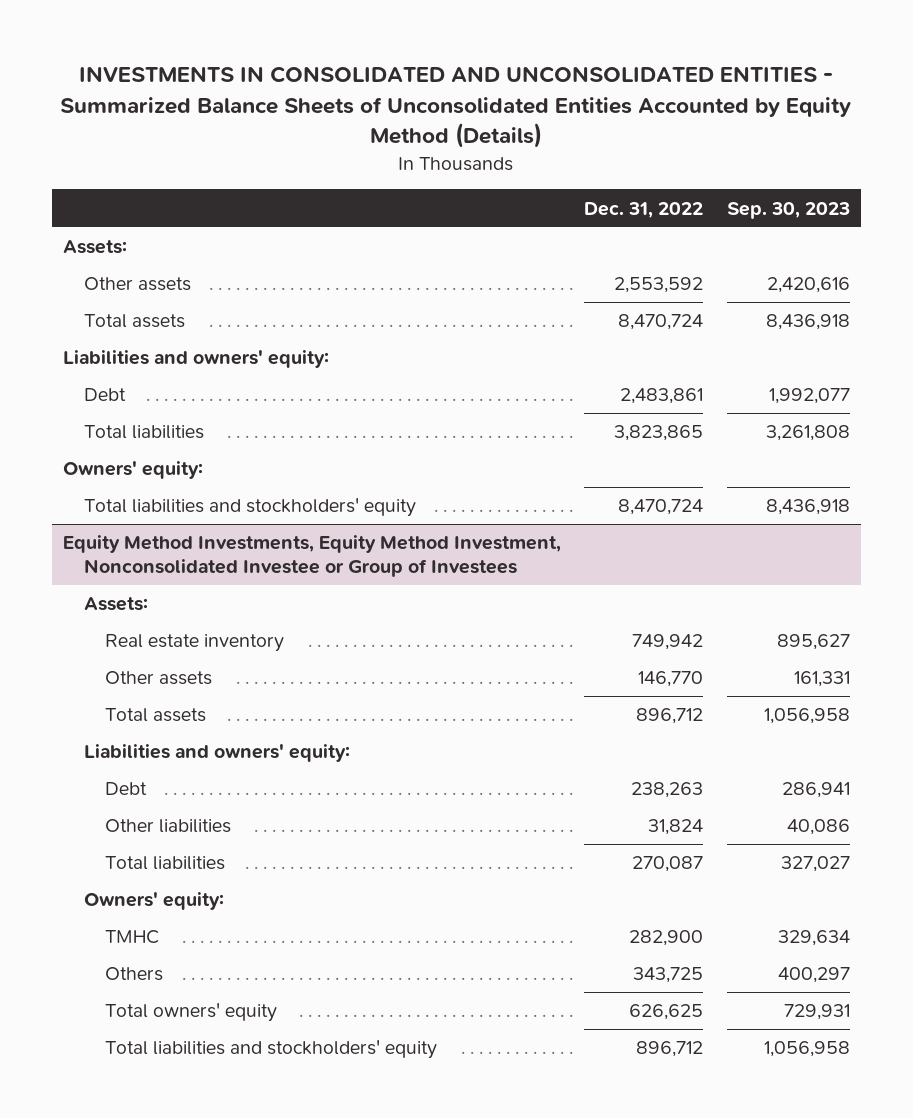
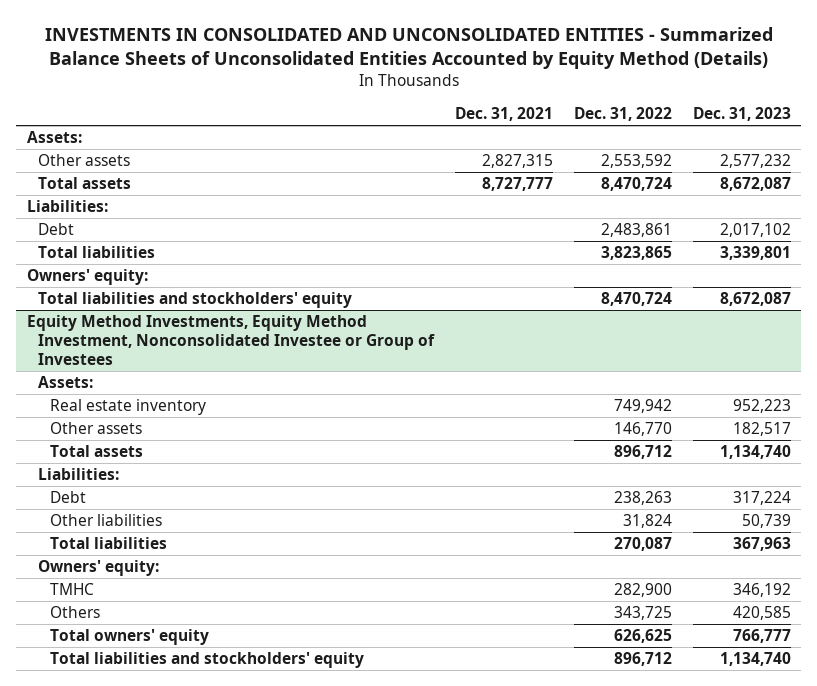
[726,201,850,219] Sep. 30, 2023 -> none
none -> [455,107,554,122] Dec. 31, 2021
none -> [692,107,791,122] Dec. 31, 2023
[63,350,330,369] Liabilities and owners' equity: -> [26,200,108,213] Liabilities:
[84,744,351,763] Liabilities and owners' equity: -> [38,468,120,481] Liabilities:

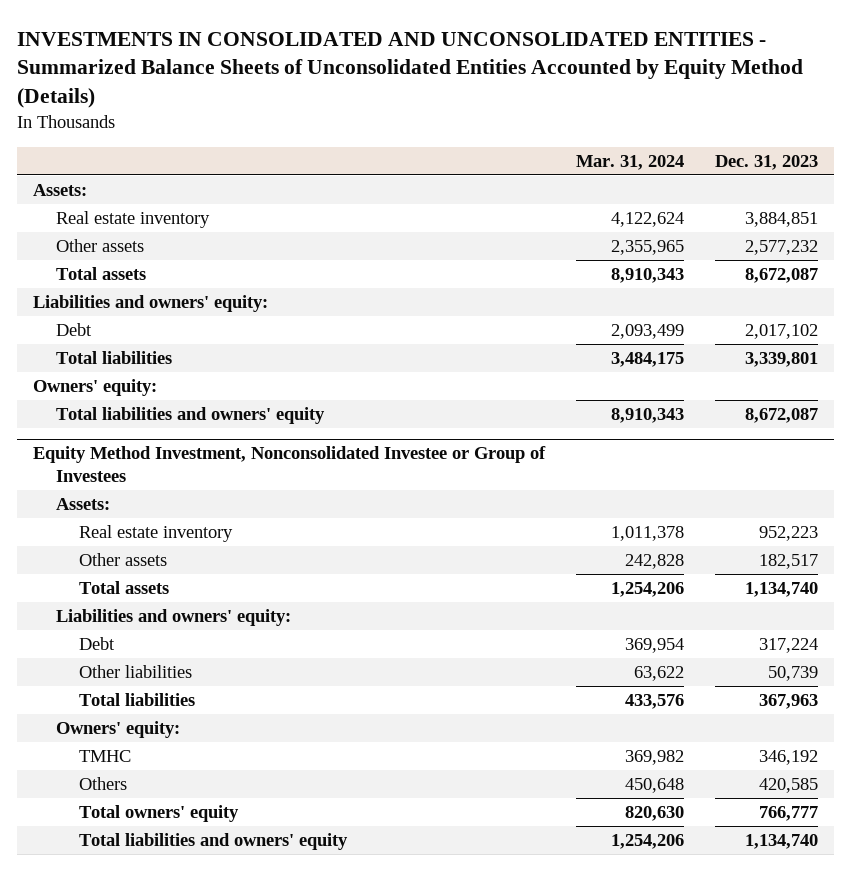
[455,107,554,122] Dec. 31, 2021 -> none
[573,107,672,122] Dec. 31, 2022 -> none
none -> [576,154,685,170] Mar. 31, 2024
none -> [55,211,210,229] Real estate inventory
[26,200,108,213] Liabilities: -> [32,295,268,313] Liabilities and owners' equity:
[38,292,353,309] Total liabilities and stockholders' equity -> [55,407,325,425] Total liabilities and owners' equity
[26,315,436,366] Equity Method Investments, Equity Method Investment, Nonconsolidated Investee or Group of Investees -> [32,446,546,482] Equity Method Investment, Nonconsolidated Investee or Group of Investees
[38,468,120,481] Liabilities: -> [55,609,291,627] Liabilities and owners' equity:
[49,652,364,669] Total liabilities and stockholders' equity -> [79,833,349,851] Total liabilities and owners' equity

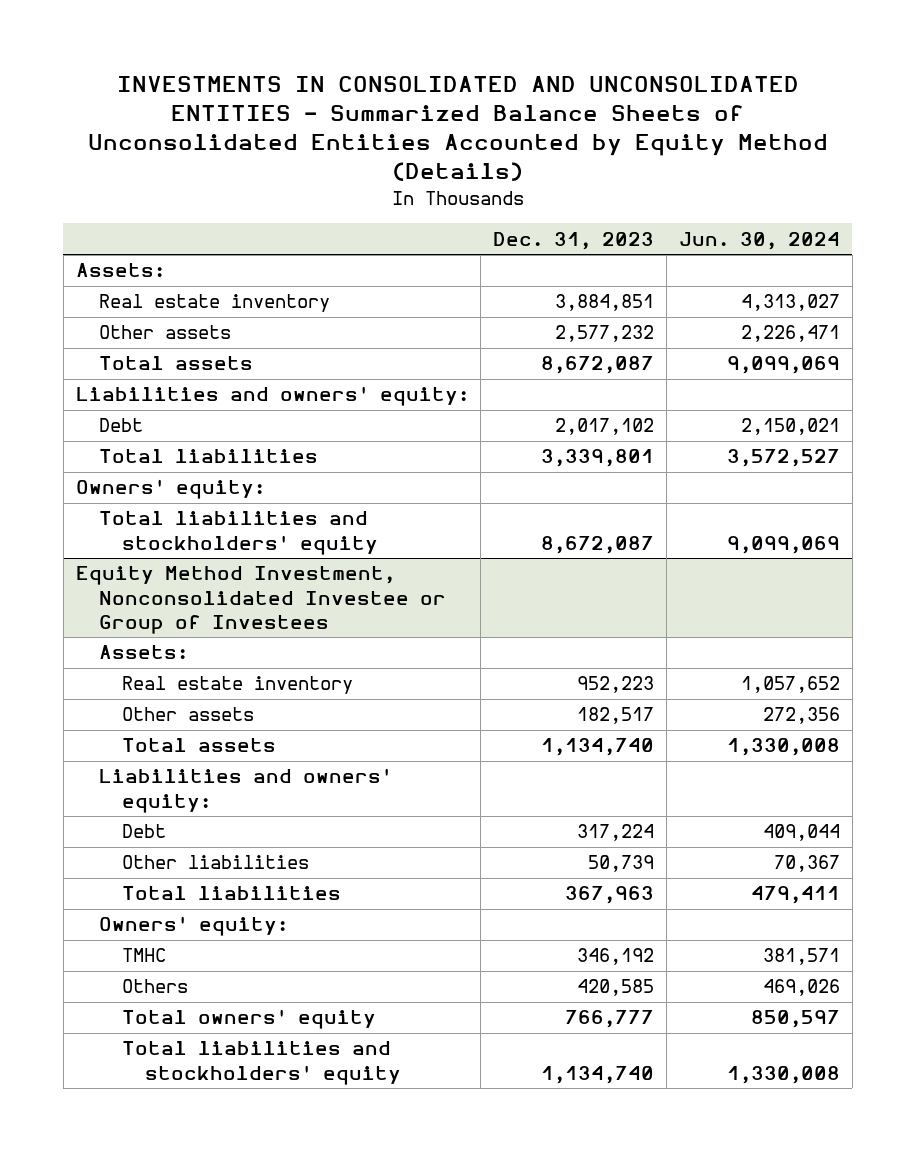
[576,154,685,170] Mar. 31, 2024 -> none
none -> [678,231,840,250] Jun. 30, 2024
[55,407,325,425] Total liabilities and owners' equity -> [98,511,378,555] Total liabilities and stockholders' equity
[79,833,349,851] Total liabilities and owners' equity -> [121,1041,402,1085] Total liabilities and stockholders' equity

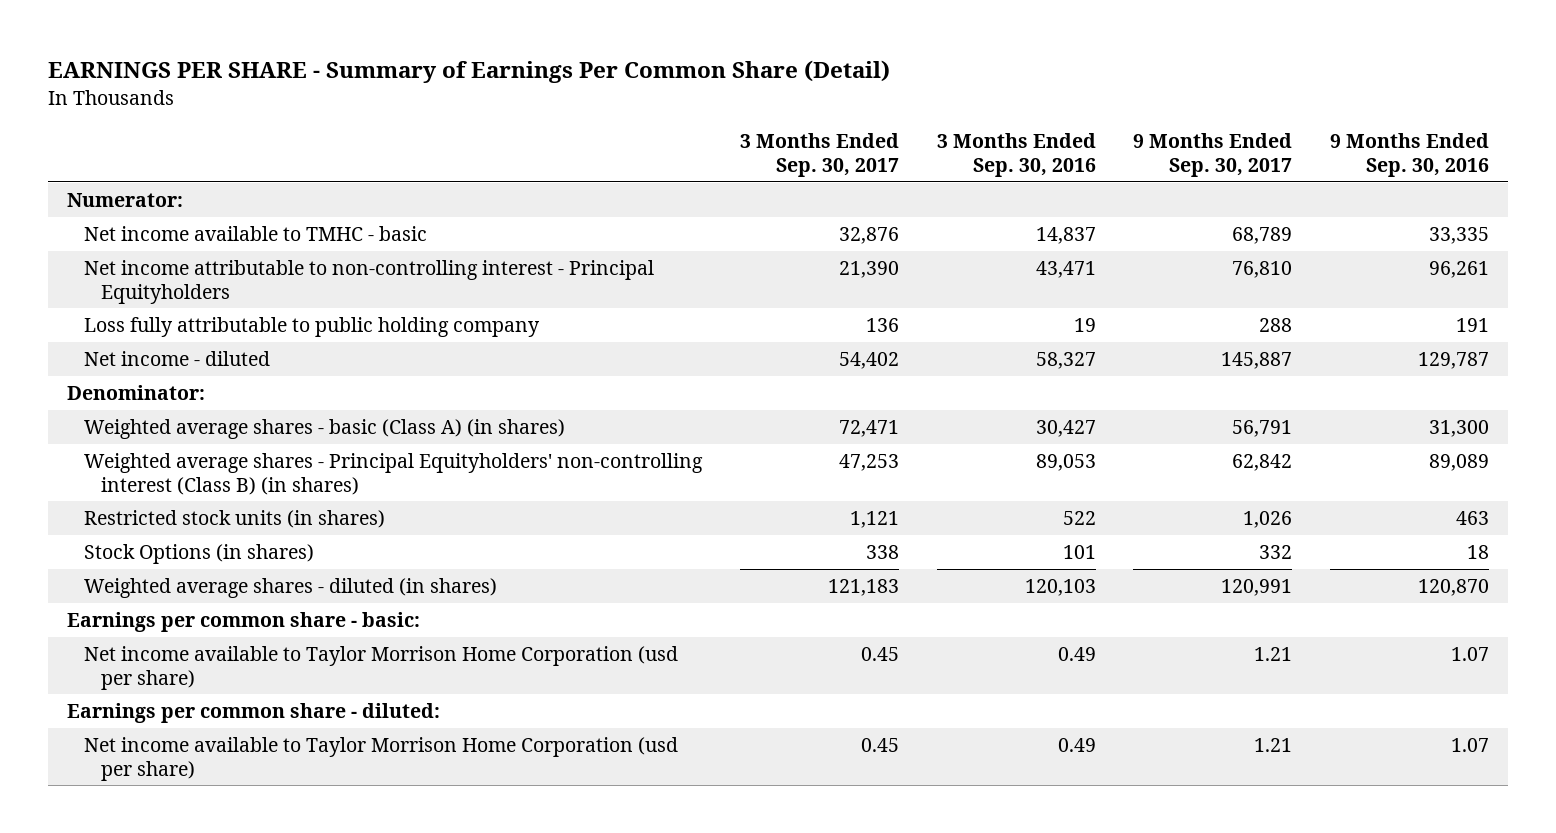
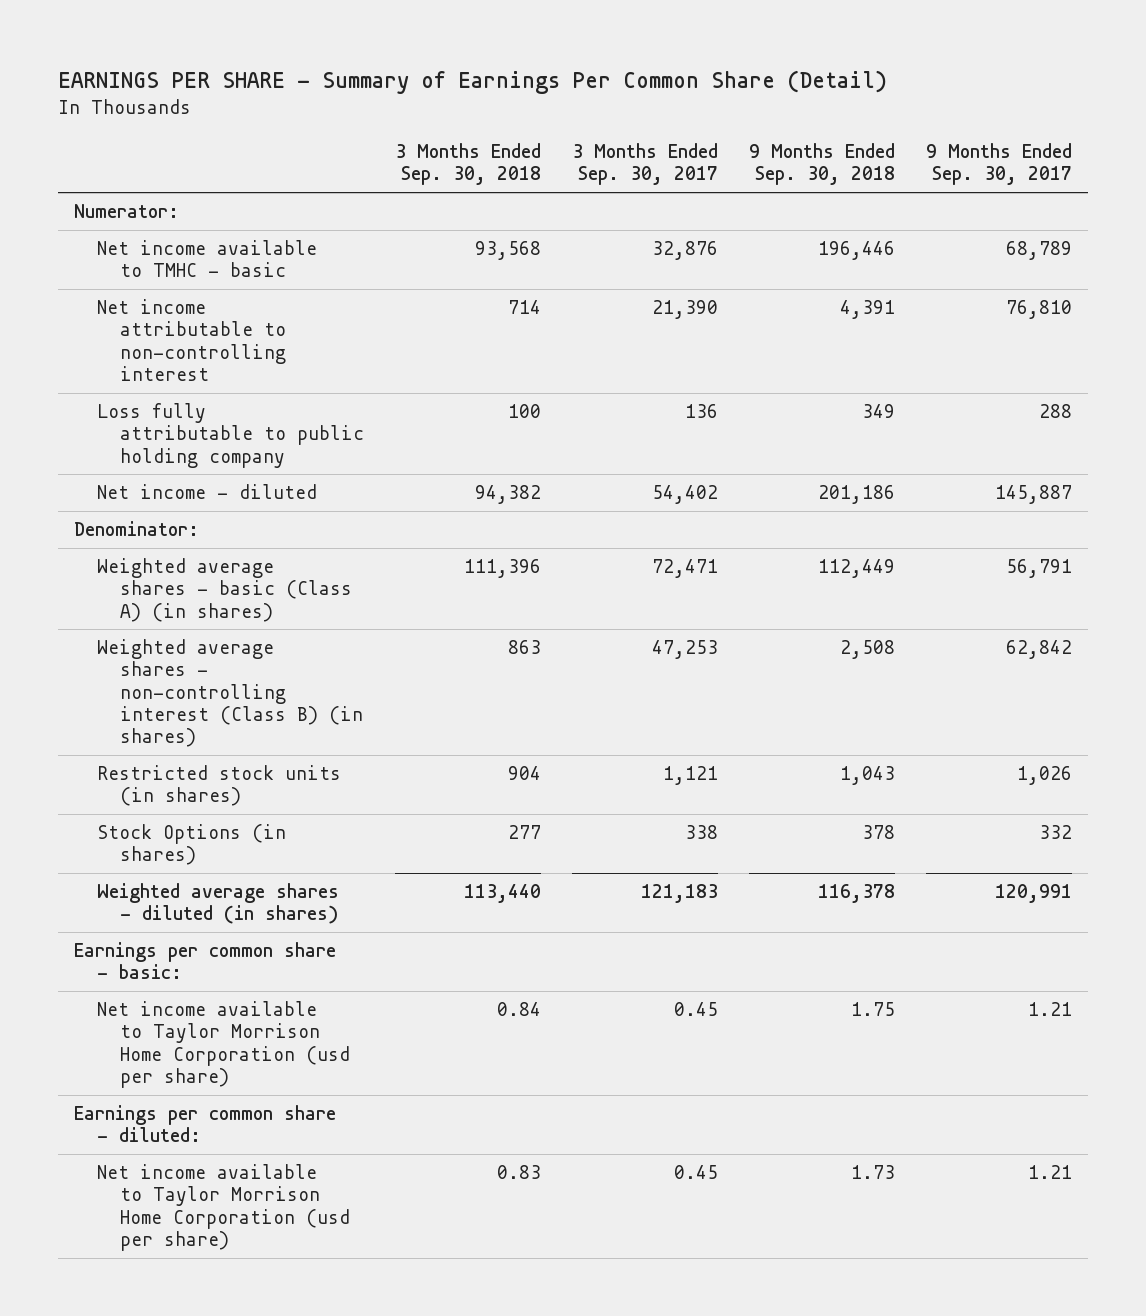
[936,133,1096,177] 3 Months Ended Sep. 30, 2016 -> none
[1330,133,1490,177] 9 Months Ended Sep. 30, 2016 -> none
none -> [395,143,542,186] 3 Months Ended Sep. 30, 2018
none -> [749,143,896,186] 9 Months Ended Sep. 30, 2018
[84,260,655,304] Net income attributable to non-controlling interest - Principal Equityholders -> [96,299,286,381] Net income attributable to non-controlling interest
[84,453,704,495] Weighted average shares - Principal Equityholders' non-controlling interest (Class B) (in shares) -> [96,639,363,748] Weighted average shares - non-controlling interest (Class B) (in shares)

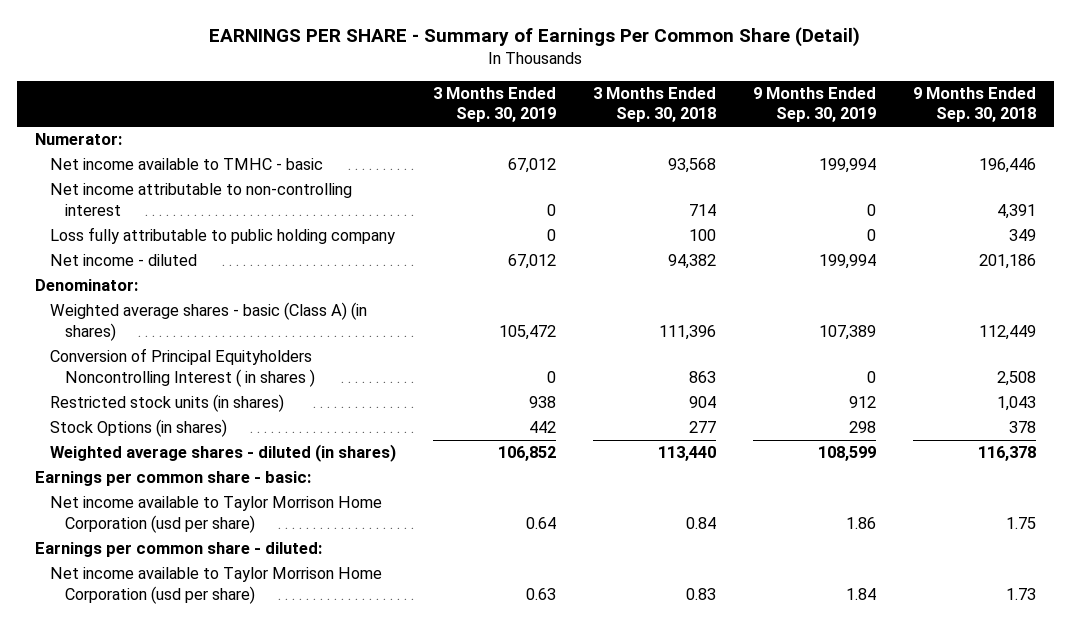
[572,143,719,186] 3 Months Ended Sep. 30, 2017 -> none
[926,143,1073,186] 9 Months Ended Sep. 30, 2017 -> none
none -> [432,86,556,123] 3 Months Ended Sep. 30, 2019
none -> [752,86,876,123] 9 Months Ended Sep. 30, 2019
[96,639,363,748] Weighted average shares - non-controlling interest (Class B) (in shares) -> [49,348,315,387] Conversion of Principal Equityholders Noncontrolling Interest ( in shares )

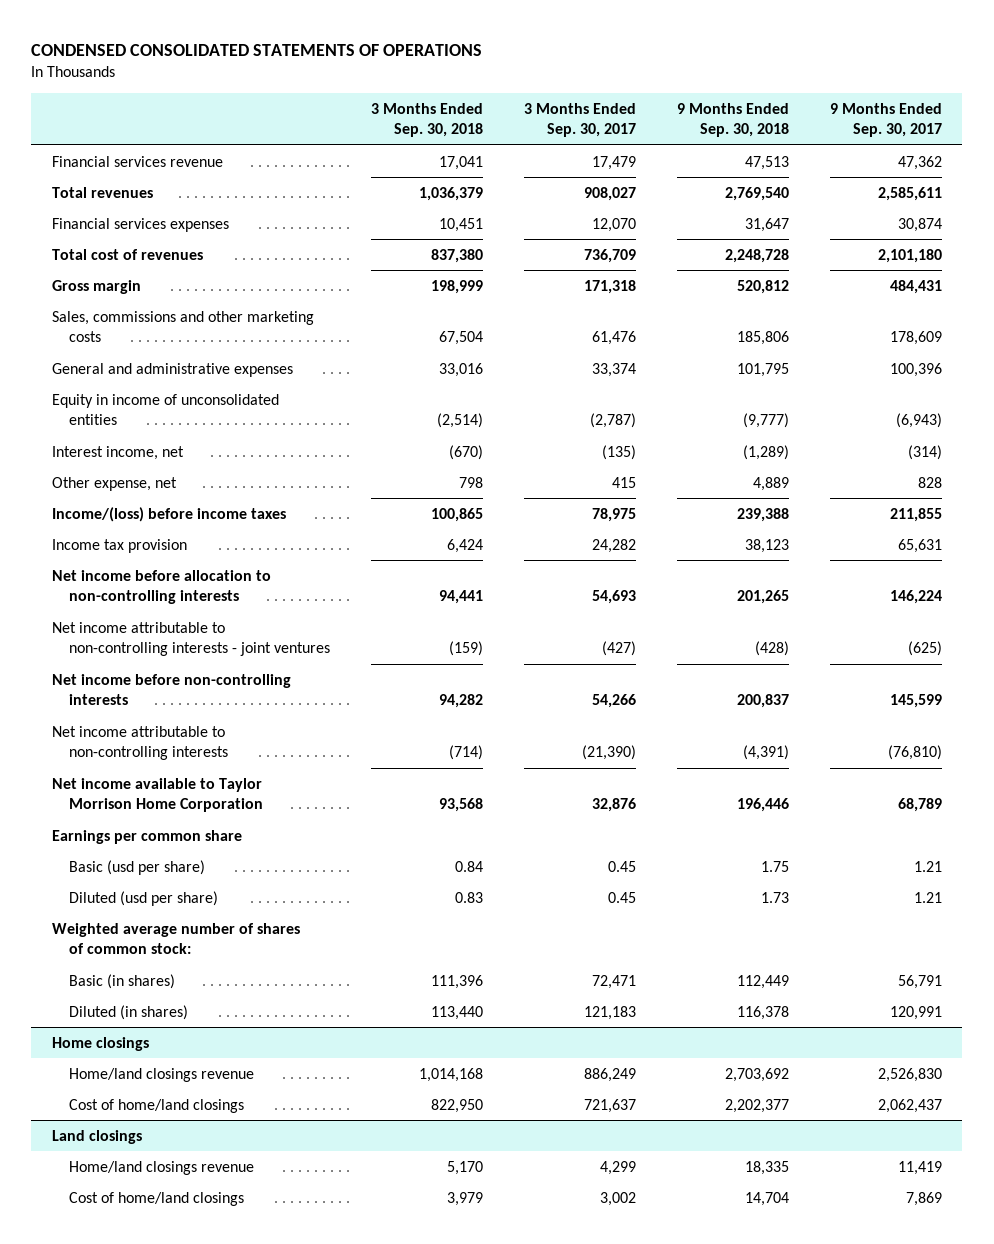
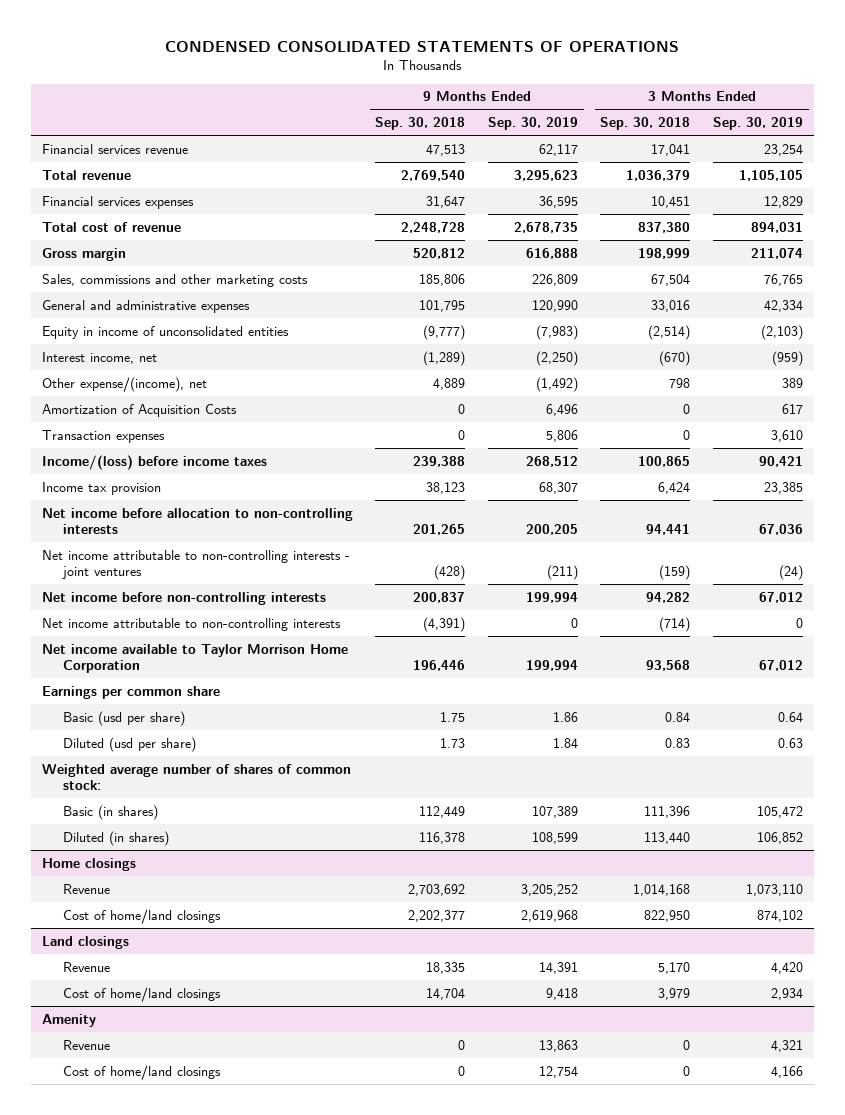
[523,102,636,138] 3 Months Ended Sep. 30, 2017 -> none
[829,102,942,138] 9 Months Ended Sep. 30, 2017 -> none
none -> [487,116,578,130] Sep. 30, 2019
none -> [712,116,803,130] Sep. 30, 2019
[51,186,153,198] Total revenues -> [41,169,131,180] Total revenue
[51,248,203,260] Total cost of revenues -> [41,221,181,232] Total cost of revenue
[51,476,177,491] Other expense, net -> [41,376,207,392] Other expense/(income), net
none -> [41,403,237,417] Amortization of Acquisition Costs
none -> [41,429,165,443] Transaction expenses
[68,1067,254,1082] Home/land closings revenue -> [63,883,111,894] Revenue
[68,1160,254,1175] Home/land closings revenue -> [63,961,111,972] Revenue
none -> [41,1013,96,1027] Amenity
none -> [63,1039,111,1050] Revenue
none -> [63,1064,222,1080] Cost of home/land closings

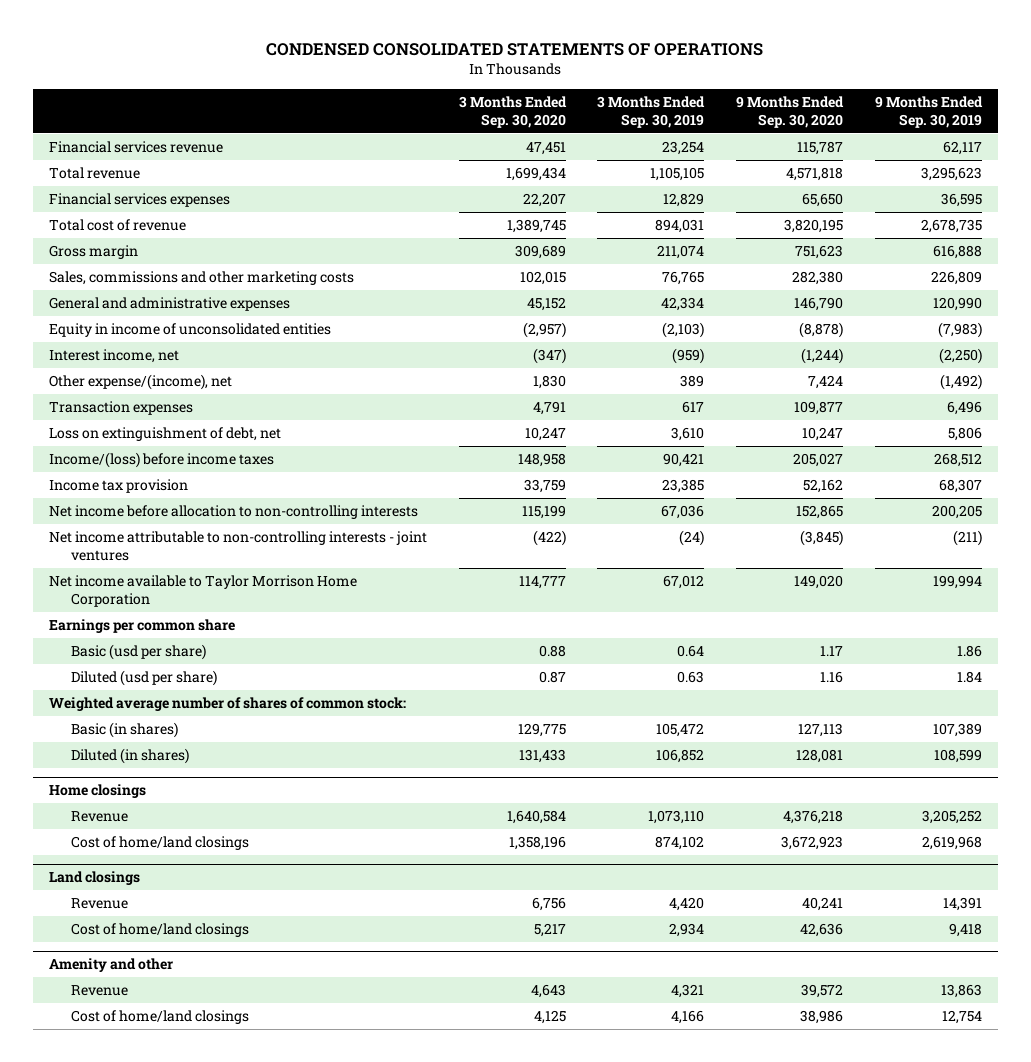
[375,116,466,130] Sep. 30, 2018 -> none
[600,116,691,130] Sep. 30, 2018 -> none
none -> [458,95,567,128] 3 Months Ended Sep. 30, 2020
none -> [736,95,845,128] 9 Months Ended Sep. 30, 2020
[41,403,237,417] Amortization of Acquisition Costs -> none
[545,429,578,442] 5,806 -> [946,400,982,415] 6,496
[770,429,803,442] 3,610 -> [682,400,705,413] 617
none -> [49,426,282,441] Loss on extinguishment of debt, net
[41,591,326,605] Net income before non-controlling interests -> none
[41,617,341,631] Net income attributable to non-controlling interests -> none
[41,1013,96,1027] Amenity -> [49,958,174,973] Amenity and other

